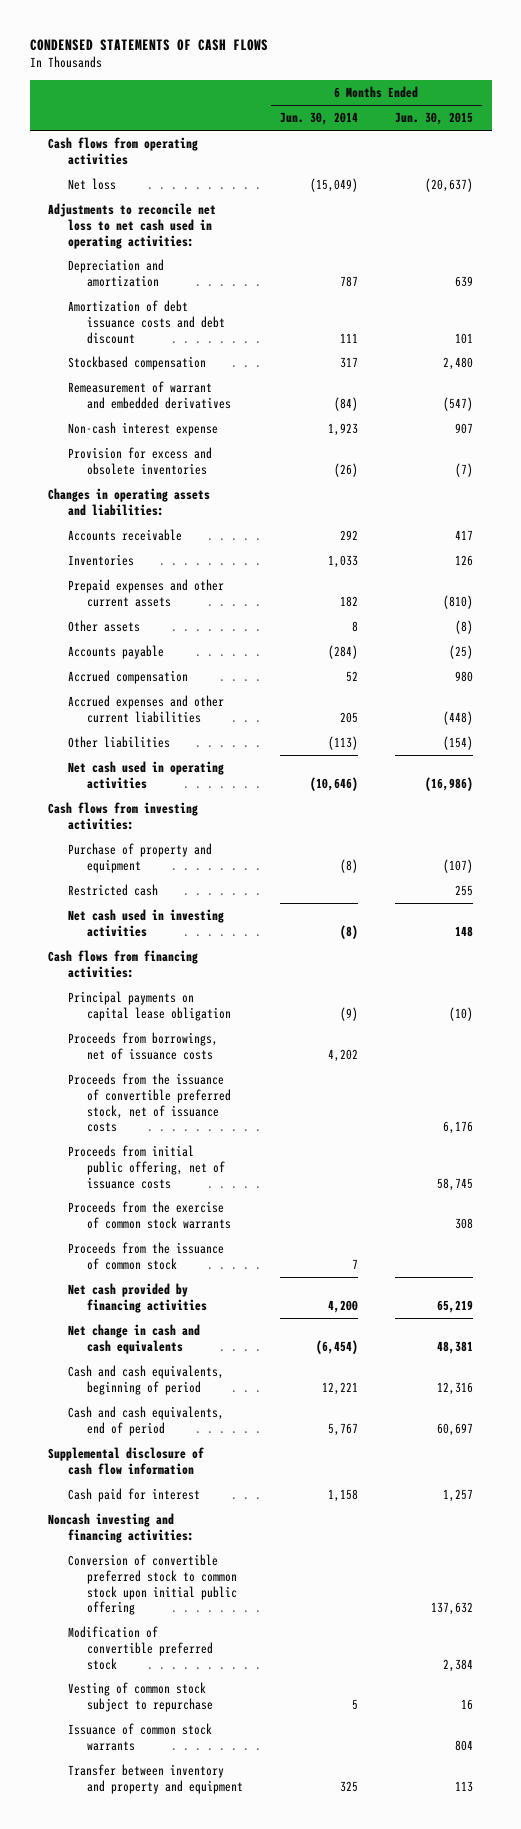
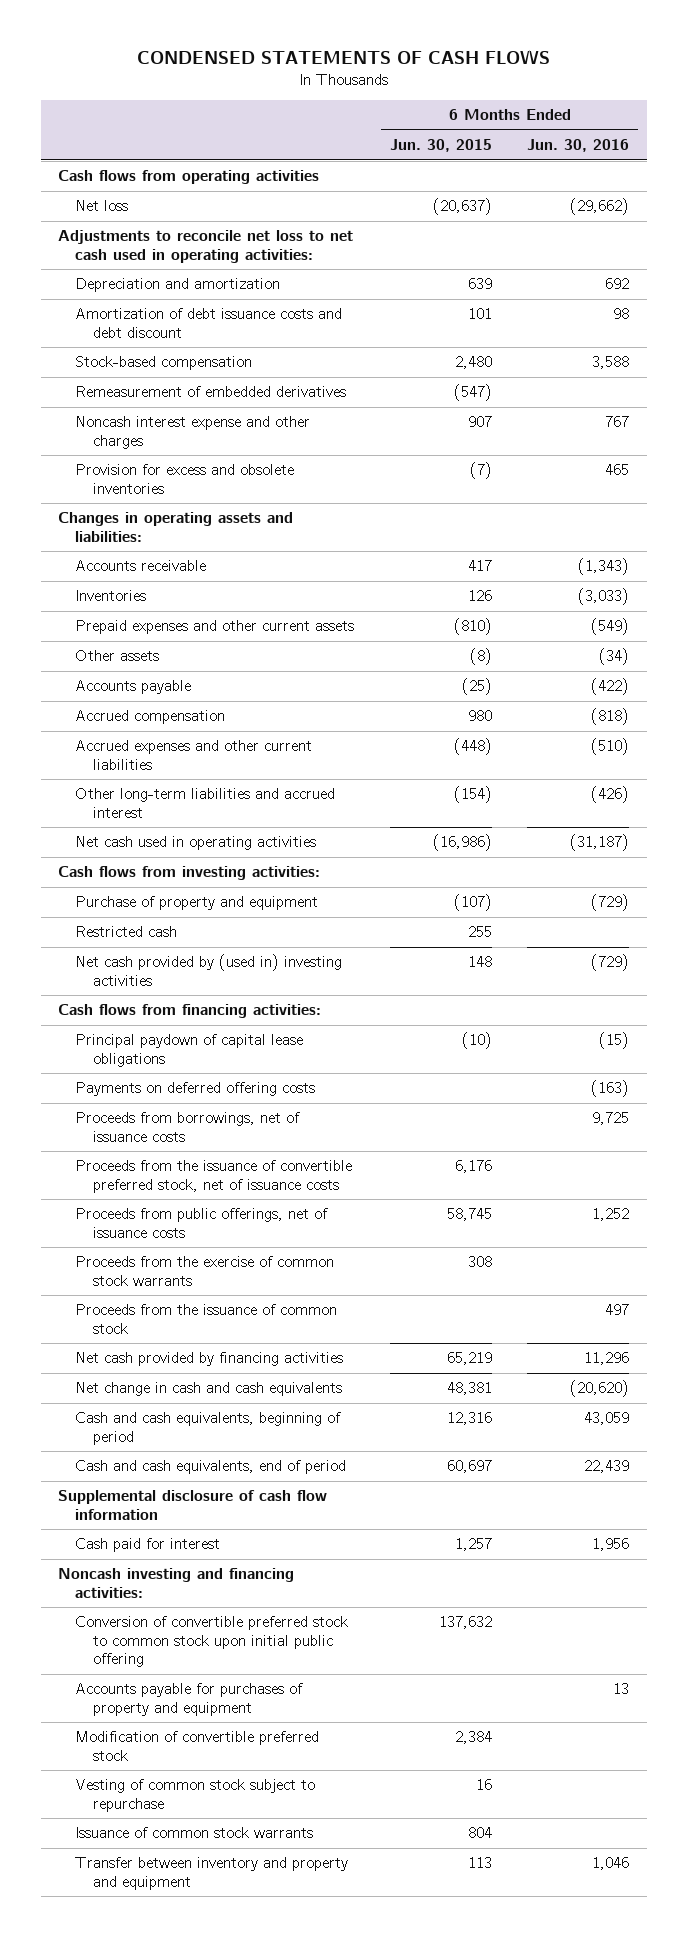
[279,112,358,126] Jun. 30, 2014 -> none
none -> [527,139,630,153] Jun. 30, 2016
[67,422,218,437] Non-cash interest expense -> none
[67,356,206,371] Stockbased compensation -> [75,356,253,371] Stock-based compensation
[67,381,231,409] Remeasurement of warrant and embedded derivatives -> [75,386,347,398] Remeasurement of embedded derivatives
none -> [75,416,311,449] Noncash interest expense and other charges
[67,736,170,749] Other liabilities -> [75,788,336,818] Other long-term liabilities and accrued interest
[67,909,224,937] Net cash used in investing activities -> [75,954,343,986] Net cash provided by (used in) investing activities
[67,991,231,1021] Principal payments on capital lease obligation -> [75,1034,304,1067] Principal paydown of capital lease obligations
none -> [75,1082,316,1097] Payments on deferred offering costs
[67,1145,225,1189] Proceeds from initial public offering, net of issuance costs -> [75,1208,329,1238] Proceeds from public offerings, net of issuance costs
none -> [75,1683,304,1716] Accounts payable for purchases of property and equipment

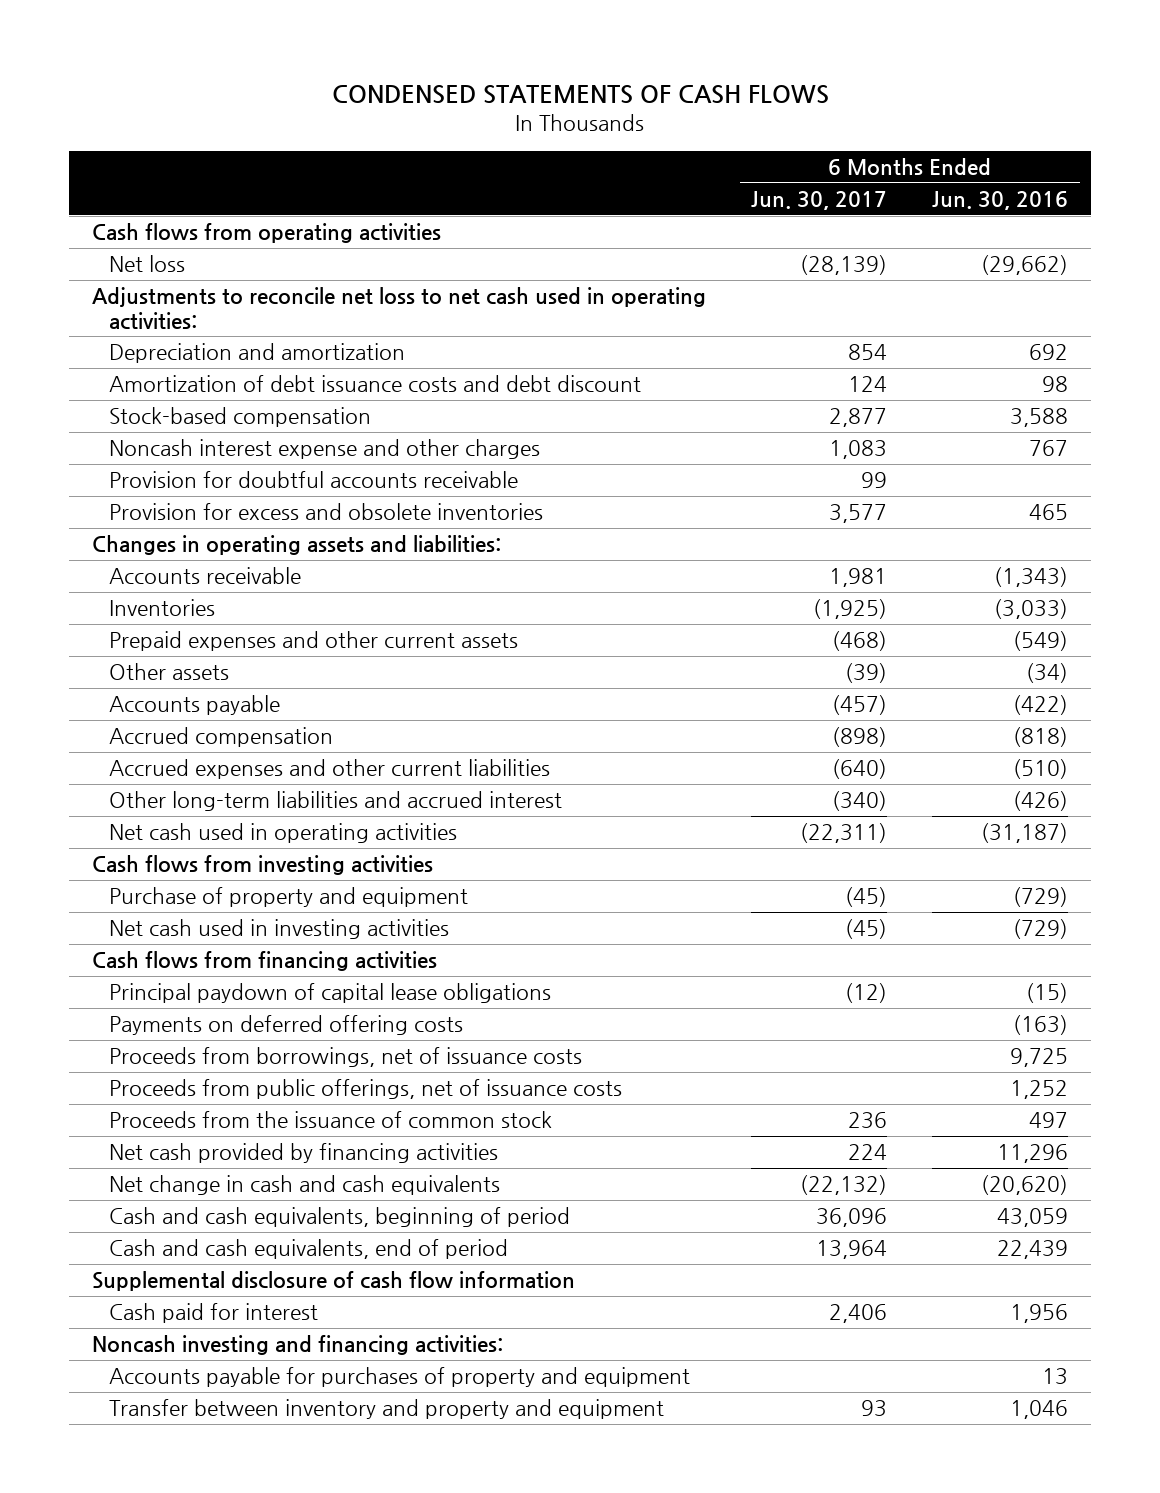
[389,139,492,153] Jun. 30, 2015 -> none
none -> [751,191,888,211] Jun. 30, 2017
[75,386,347,398] Remeasurement of embedded derivatives -> none
none -> [108,471,518,489] Provision for doubtful accounts receivable
[58,866,321,881] Cash flows from investing activities: -> [91,855,433,876] Cash flows from investing activities
[75,926,178,938] Restricted cash -> none
[75,954,343,986] Net cash provided by (used in) investing activities -> [108,919,449,940] Net cash used in investing activities
[58,1004,322,1019] Cash flows from financing activities: -> [91,951,437,972] Cash flows from financing activities
[75,1160,353,1193] Proceeds from the issuance of convertible preferred stock, net of issuance costs -> none
[75,1256,335,1286] Proceeds from the exercise of common stock warrants -> none
[75,1616,349,1667] Conversion of convertible preferred stock to common stock upon initial public offering -> none
[75,1731,320,1761] Modification of convertible preferred stock -> none
[75,1779,316,1812] Vesting of common stock subject to repurchase -> none
[75,1827,314,1839] Issuance of common stock warrants -> none

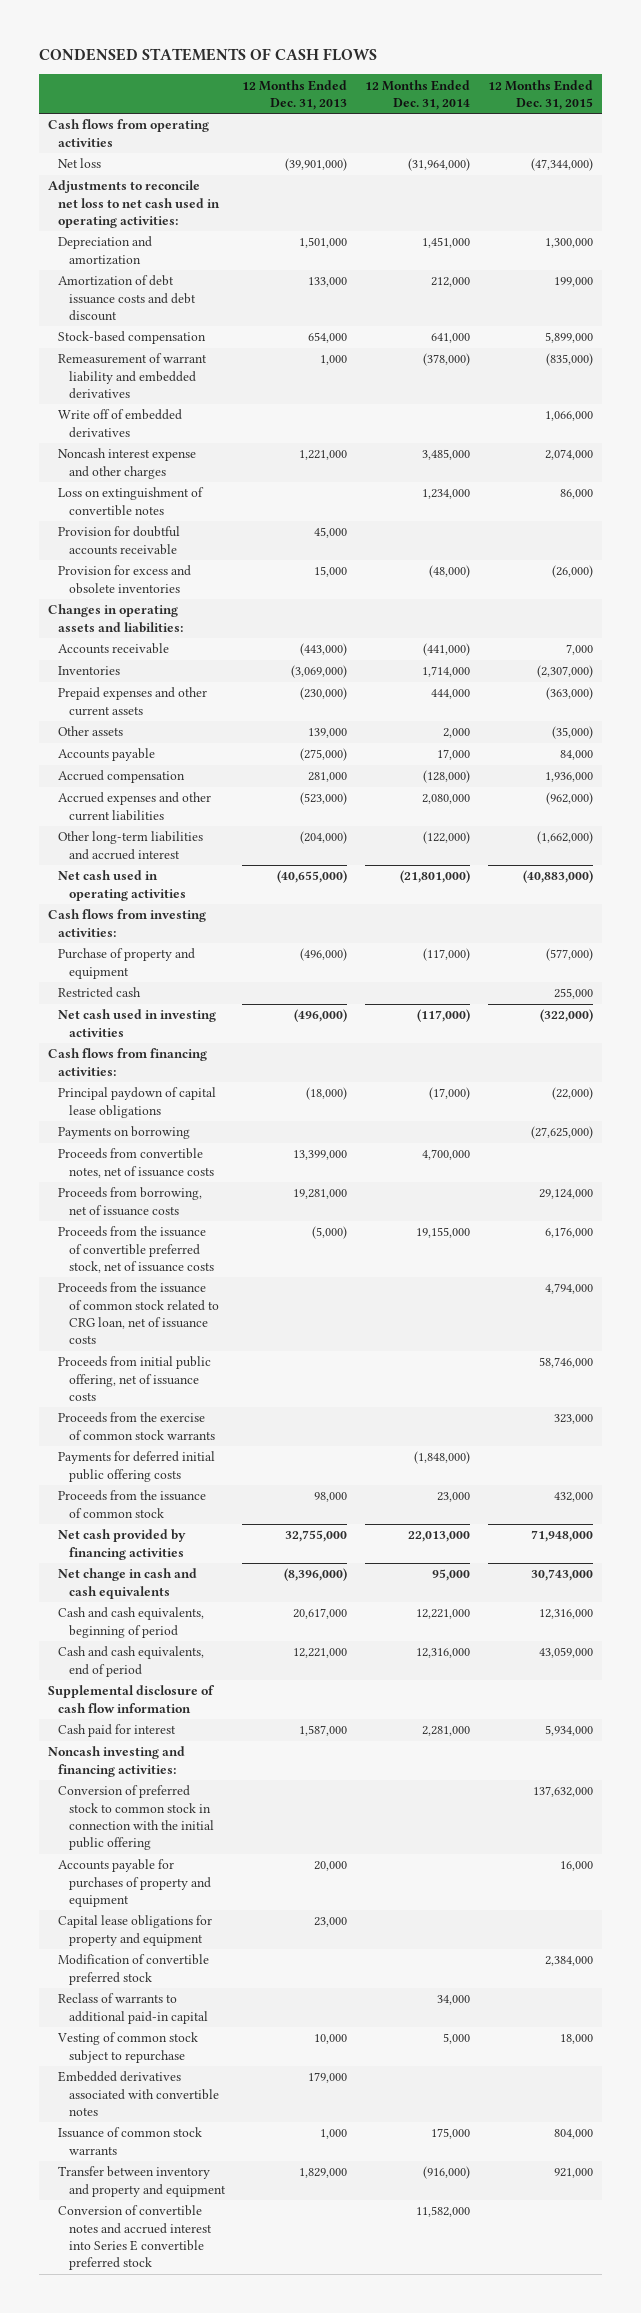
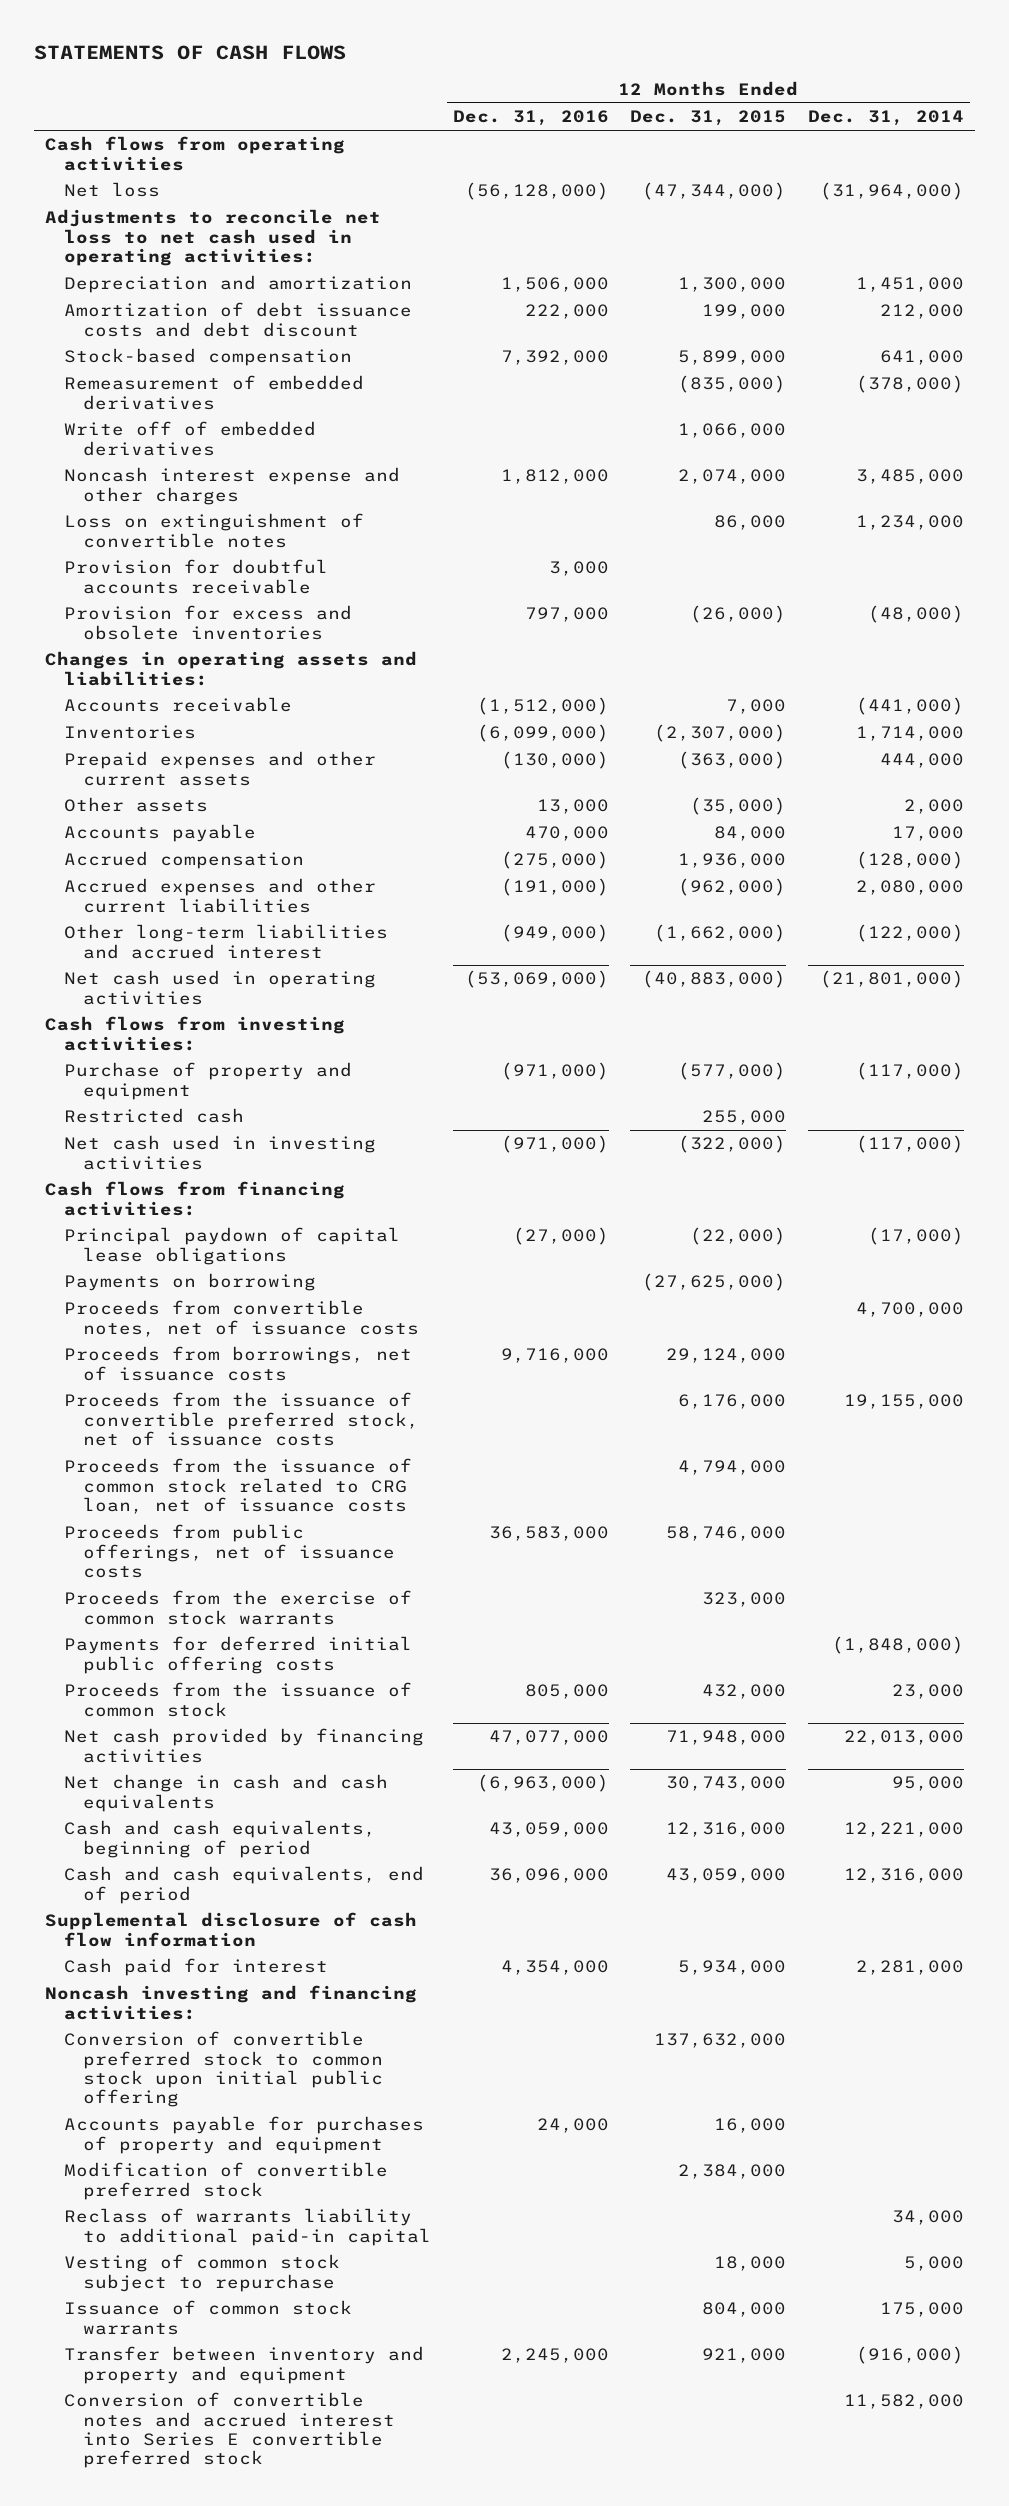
[39,48,378,62] CONDENSED STATEMENTS OF CASH FLOWS -> [33,45,346,61] STATEMENTS OF CASH FLOWS
[242,79,348,110] 12 Months Ended Dec. 31, 2013 -> none
none -> [452,110,609,127] Dec. 31, 2016
[58,353,208,399] Remeasurement of warrant liability and embedded derivatives -> [63,375,364,410] Remeasurement of embedded derivatives
[58,1187,203,1216] Proceeds from borrowing, net of issuance costs -> [63,1346,412,1381] Proceeds from borrowings, net of issuance costs
[58,1356,212,1401] Proceeds from initial public offering, net of issuance costs -> [63,1524,395,1578] Proceeds from public offerings, net of issuance costs
[58,1785,214,1851] Conversion of preferred stock to common stock in connection with the initial public offering -> [63,2031,383,2108] Conversion of convertible preferred stock to common stock upon initial public offering
[58,1915,213,1946] Capital lease obligations for property and equipment -> none
[58,1993,208,2024] Reclass of warrants to additional paid-in capital -> [63,2208,431,2246] Reclass of warrants liability to additional paid-in capital
[58,2071,219,2116] Embedded derivatives associated with convertible notes -> none

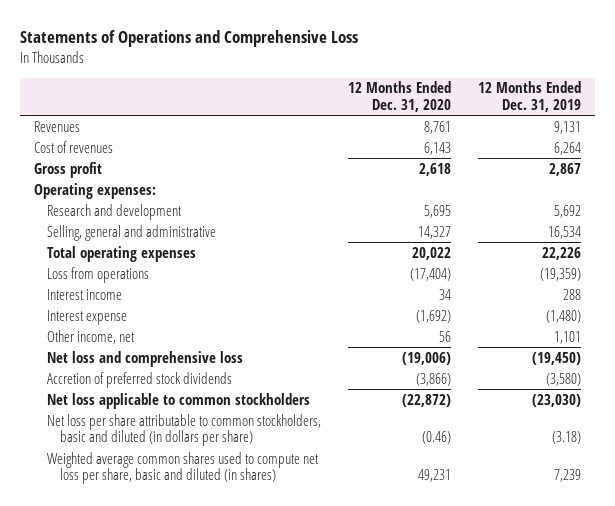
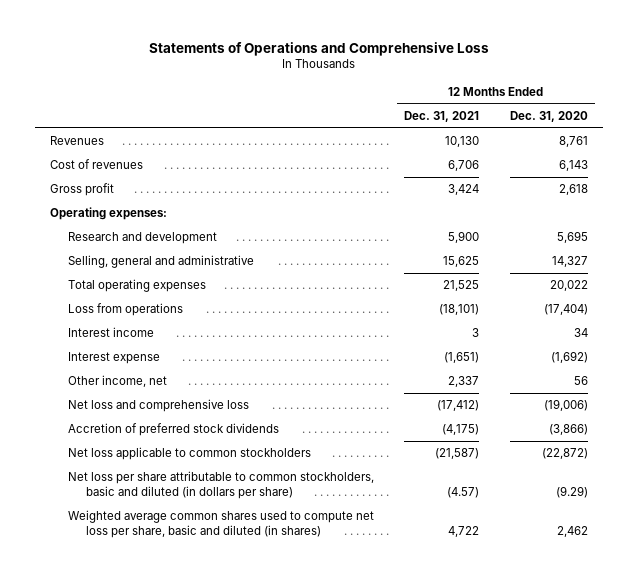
[478,81,582,113] 12 Months Ended Dec. 31, 2019 -> none
none -> [404,111,480,123] Dec. 31, 2021
[422,431,452,445] (0.46) -> [555,486,588,499] (9.29)
[418,469,452,483] 49,231 -> [556,526,588,538] 2,462

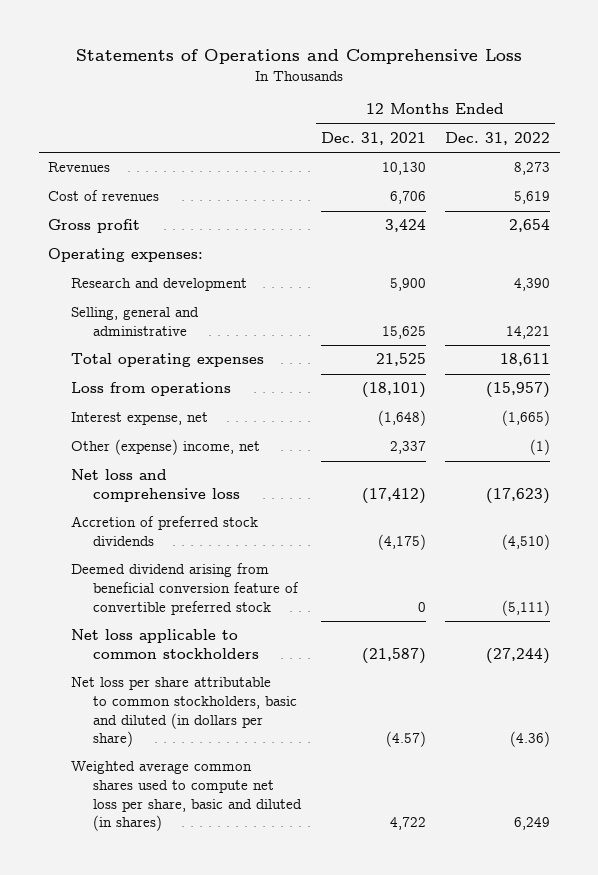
[509,111,588,123] Dec. 31, 2020 -> none
none -> [445,132,551,146] Dec. 31, 2022
[68,327,155,338] Interest income -> none
[68,352,161,365] Interest expense -> [70,412,208,426] Interest expense, net
[444,352,480,364] (1,651) -> [377,410,426,427] (1,648)
[68,375,168,388] Other income, net -> [70,439,260,456] Other (expense) income, net
none -> [70,563,300,615] Deemed dividend arising from beneficial conversion feature of convertible preferred stock

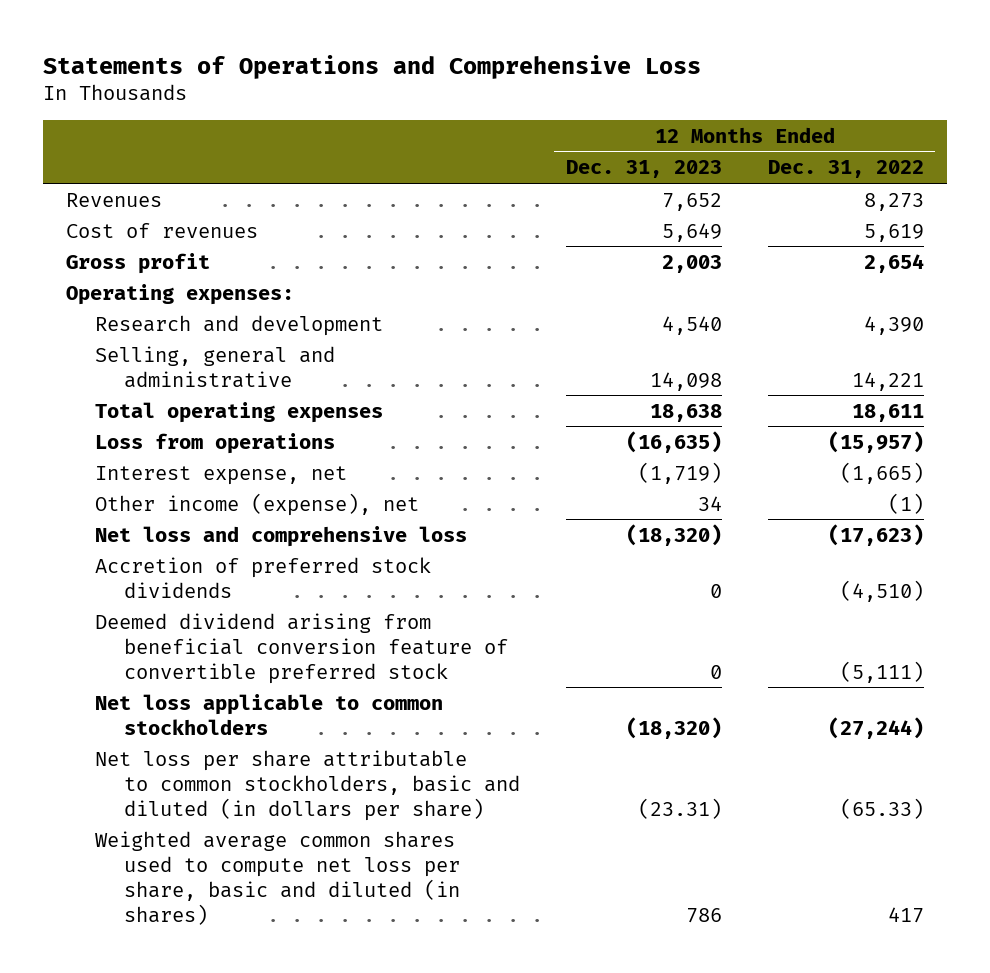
[320,132,426,146] Dec. 31, 2021 -> none
none -> [565,160,722,179] Dec. 31, 2023
[70,439,260,456] Other (expense) income, net -> [94,492,419,516] Other income (expense), net
[510,731,551,748] (4.36) -> [839,797,924,819] (65.33)
[514,817,551,831] 6,249 -> [887,906,924,923] 417

